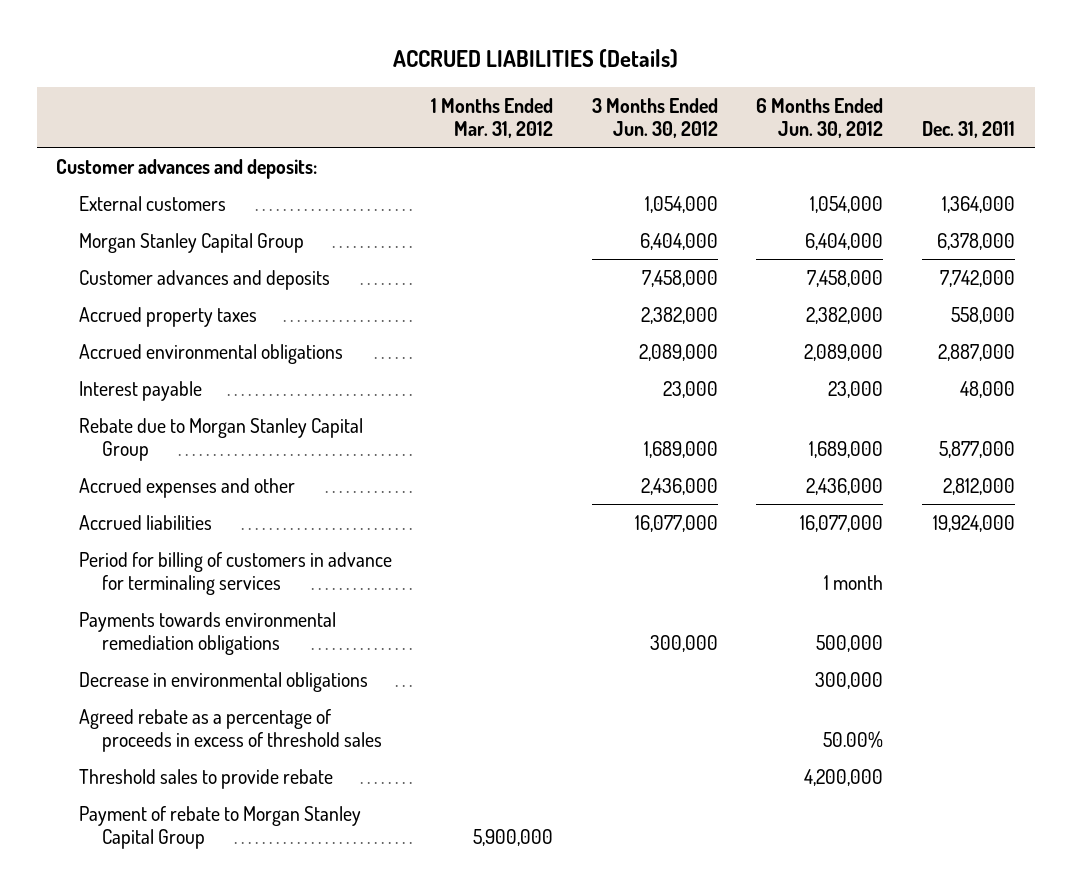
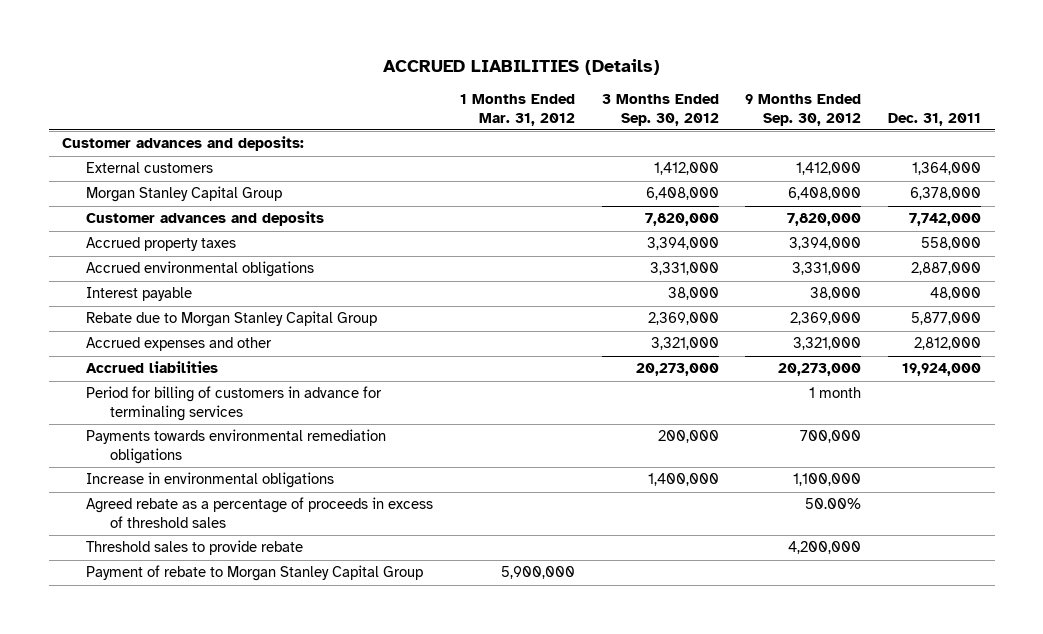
[591,97,718,138] 3 Months Ended Jun. 30, 2012 -> none
[756,97,884,138] 6 Months Ended Jun. 30, 2012 -> none
none -> [601,94,719,126] 3 Months Ended Sep. 30, 2012
none -> [745,94,862,126] 9 Months Ended Sep. 30, 2012
[79,671,369,692] Decrease in environmental obligations -> [85,472,334,489] Increase in environmental obligations

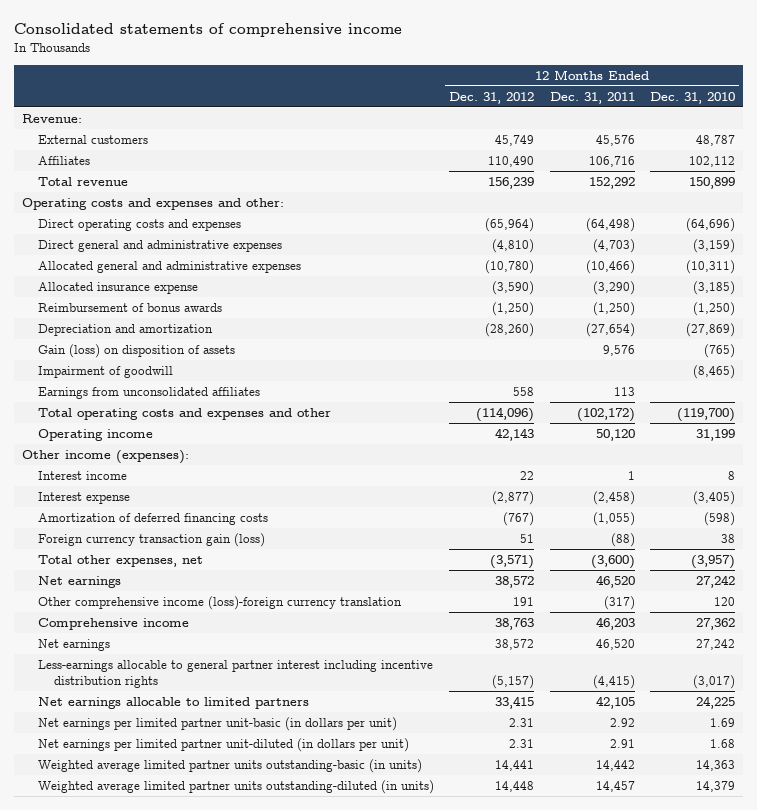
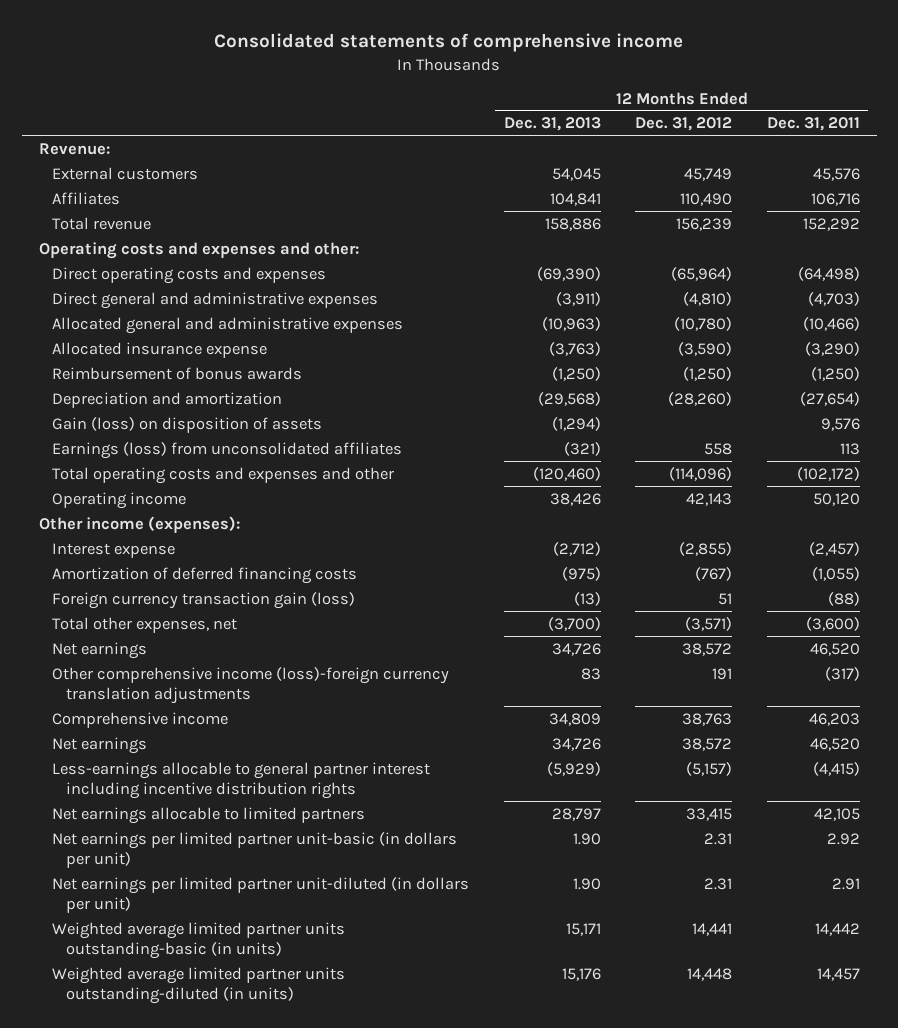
[650,91,736,104] Dec. 31, 2010 -> none
none -> [503,117,601,132] Dec. 31, 2013
[37,366,173,379] Impairment of goodwill -> none
[37,387,260,400] Earnings from unconsolidated affiliates -> [52,441,403,459] Earnings (loss) from unconsolidated affiliates
[37,471,127,481] Interest income -> none
[492,491,535,506] (2,877) -> [679,541,733,556] (2,855)
[592,491,635,506] (2,458) -> [808,541,860,556] (2,457)
[37,596,402,611] Other comprehensive income (loss)-foreign currency translation -> [52,666,450,705] Other comprehensive income (loss)-foreign currency translation adjustments

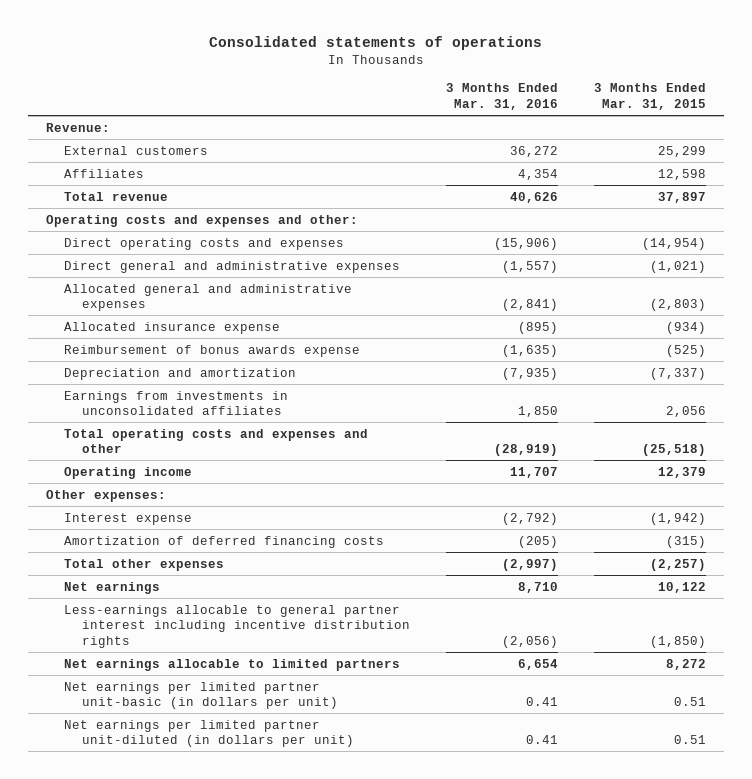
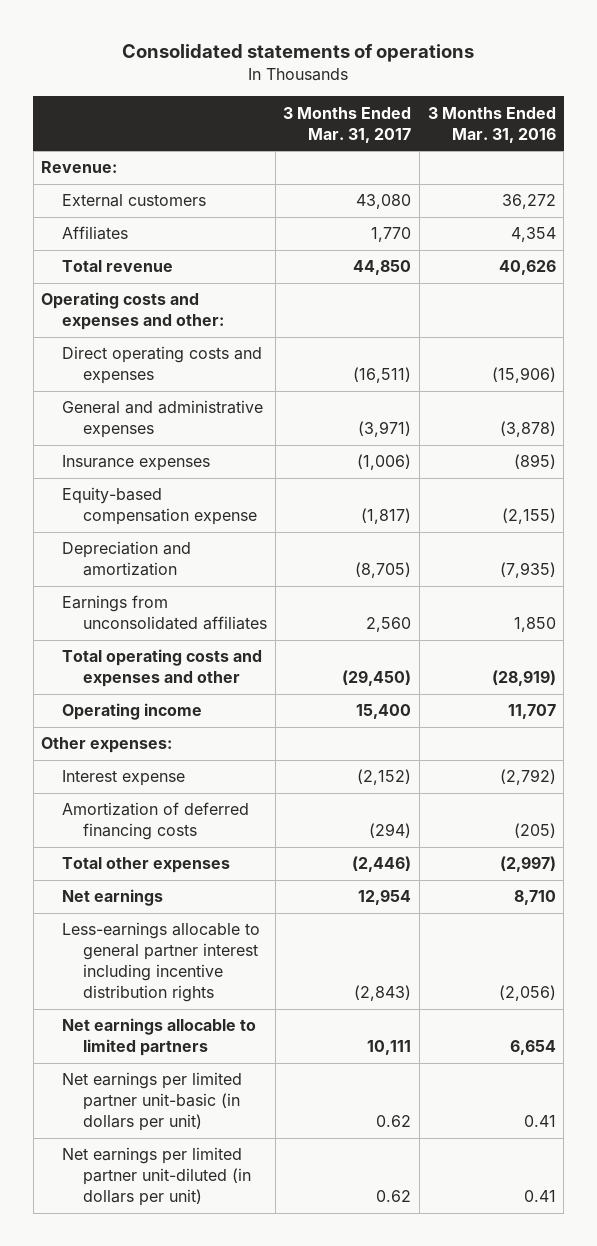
[594,83,707,110] 3 Months Ended Mar. 31, 2015 -> none
none -> [283,106,412,143] 3 Months Ended Mar. 31, 2017
[63,283,352,312] Allocated general and administrative expenses -> none
[63,344,360,357] Reimbursement of bonus awards expense -> none
[63,260,400,273] Direct general and administrative expenses -> [62,400,264,439] General and administrative expenses
[502,260,559,273] (1,557) -> [499,421,556,438] (3,878)
[63,321,280,334] Allocated insurance expense -> [62,455,211,472] Insurance expenses
none -> [62,487,258,526] Equity-based compensation expense
[63,390,288,416] Earnings from investments in unconsolidated affiliates -> [62,595,268,631] Earnings from unconsolidated affiliates

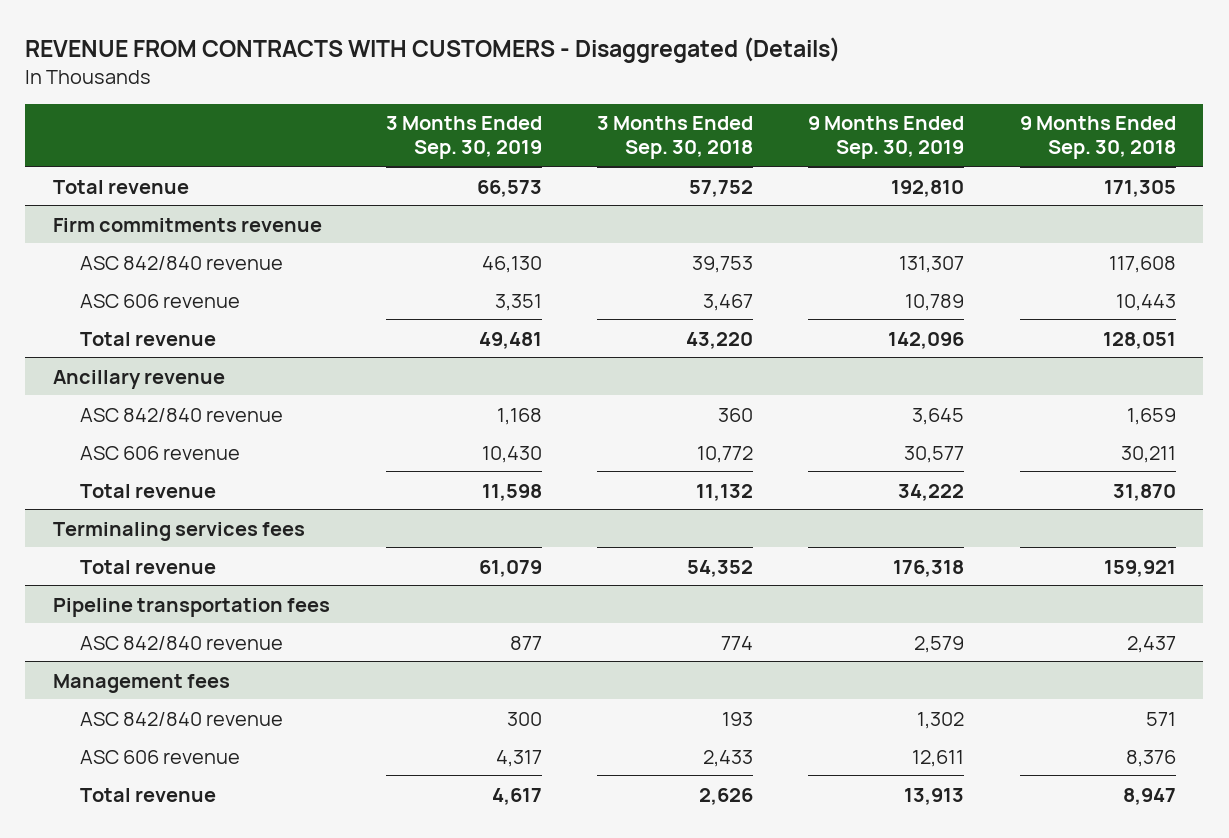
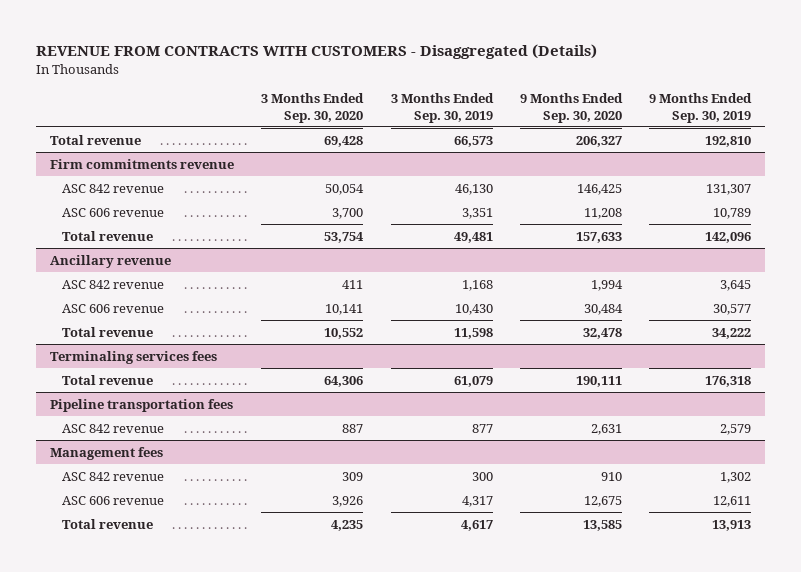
[596,116,753,160] 3 Months Ended Sep. 30, 2018 -> none
[1019,116,1176,160] 9 Months Ended Sep. 30, 2018 -> none
none -> [261,93,365,123] 3 Months Ended Sep. 30, 2020
none -> [519,93,623,123] 9 Months Ended Sep. 30, 2020
[79,255,283,270] ASC 842/840 revenue -> [61,183,164,193] ASC 842 revenue
[79,407,283,422] ASC 842/840 revenue -> [61,279,164,289] ASC 842 revenue
[79,635,283,650] ASC 842/840 revenue -> [61,423,164,433] ASC 842 revenue
[79,711,283,726] ASC 842/840 revenue -> [61,471,164,481] ASC 842 revenue

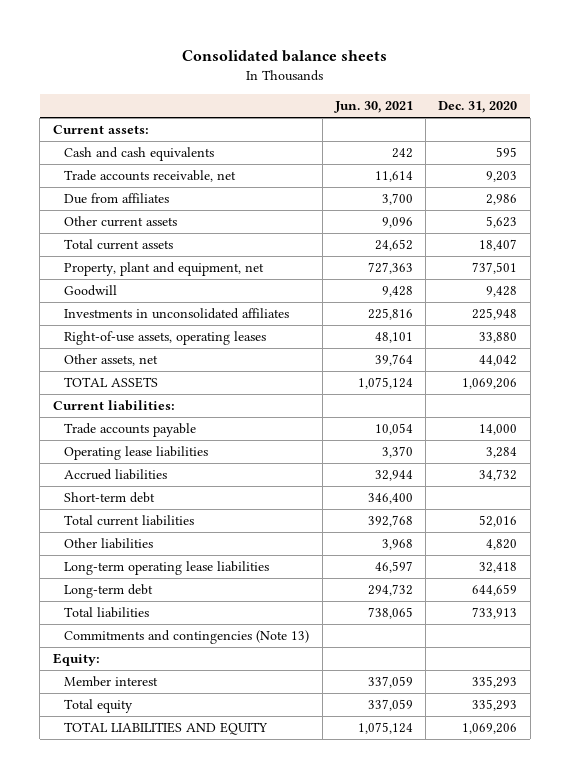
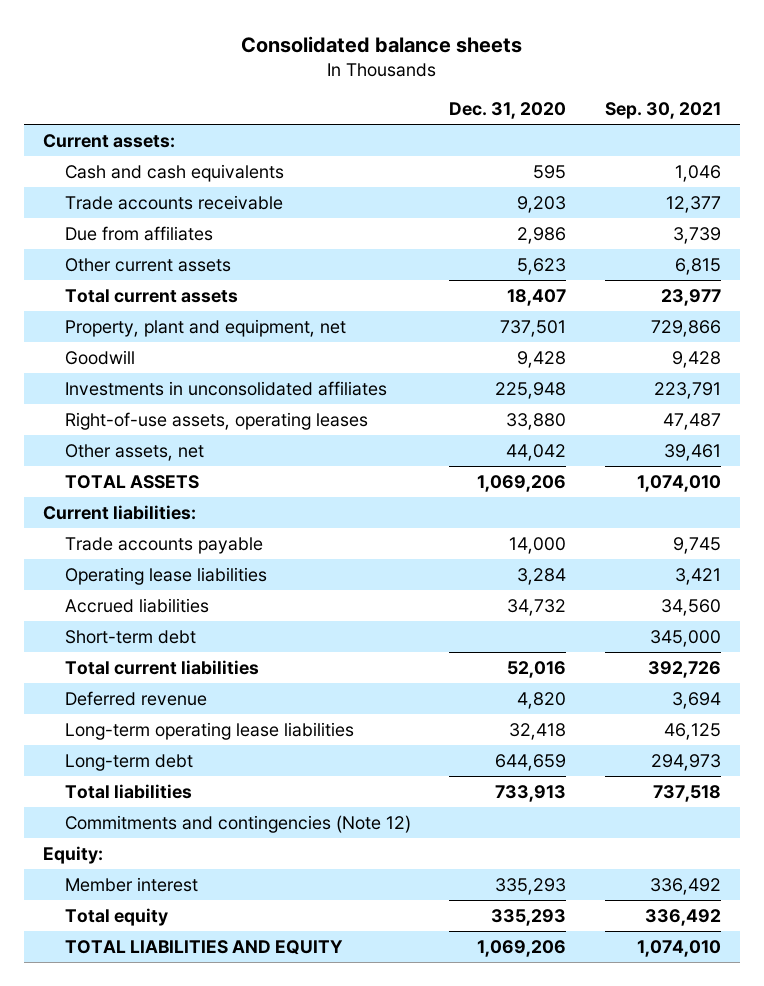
[333,100,413,113] Jun. 30, 2021 -> none
none -> [604,102,721,120] Sep. 30, 2021
[64,170,237,183] Trade accounts receivable, net -> [65,194,284,210] Trade accounts receivable
[64,538,154,550] Other liabilities -> [65,690,208,706] Deferred revenue
[64,630,310,645] Commitments and contingencies (Note 13) -> [65,814,412,833] Commitments and contingencies (Note 12)

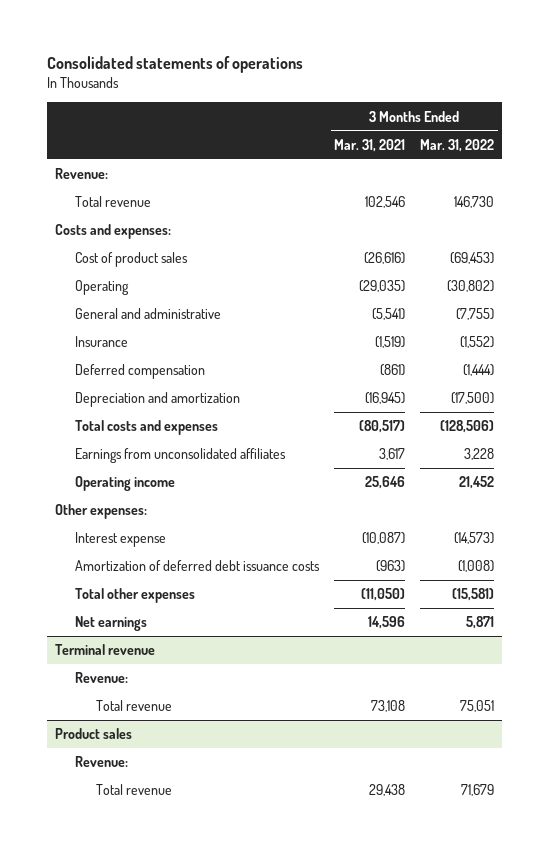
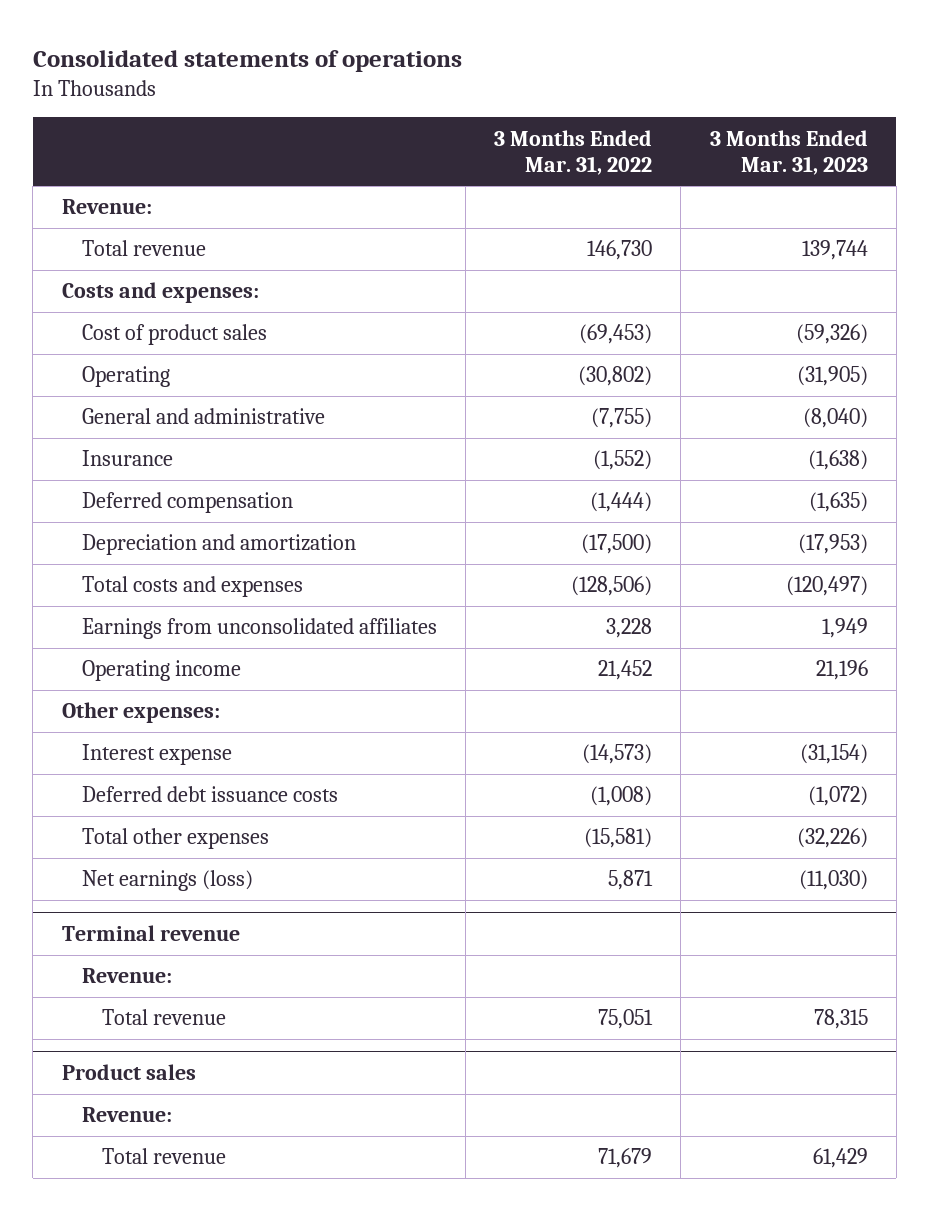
[334,138,406,152] Mar. 31, 2021 -> none
none -> [709,129,868,175] 3 Months Ended Mar. 31, 2023
[75,560,321,572] Amortization of deferred debt issuance costs -> [81,786,338,803] Deferred debt issuance costs
[75,616,148,632] Net earnings -> [81,870,253,892] Net earnings (loss)

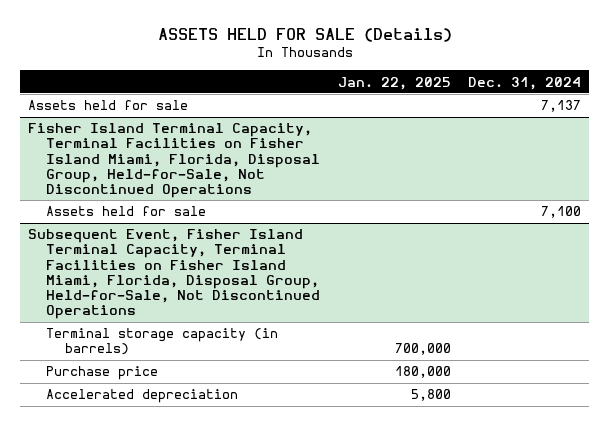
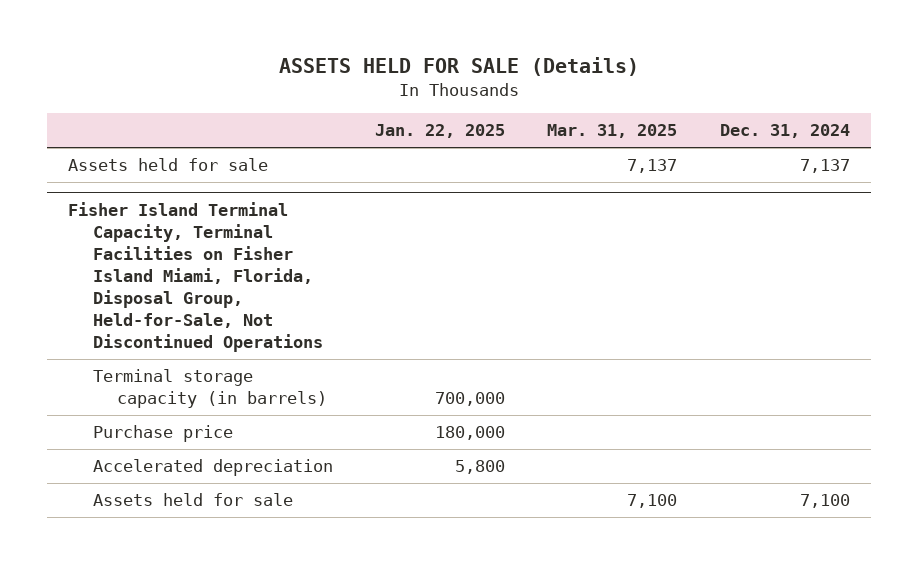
none -> [547,124,678,139] Mar. 31, 2025
[28,229,321,320] Subsequent Event, Fisher Island Terminal Capacity, Terminal Facilities on Fisher Island Miami, Florida, Disposal Group, Held-for-Sale, Not Discontinued Operations -> none
[46,206,207,217] Assets held for sale -> [92,493,293,507] Assets held for sale

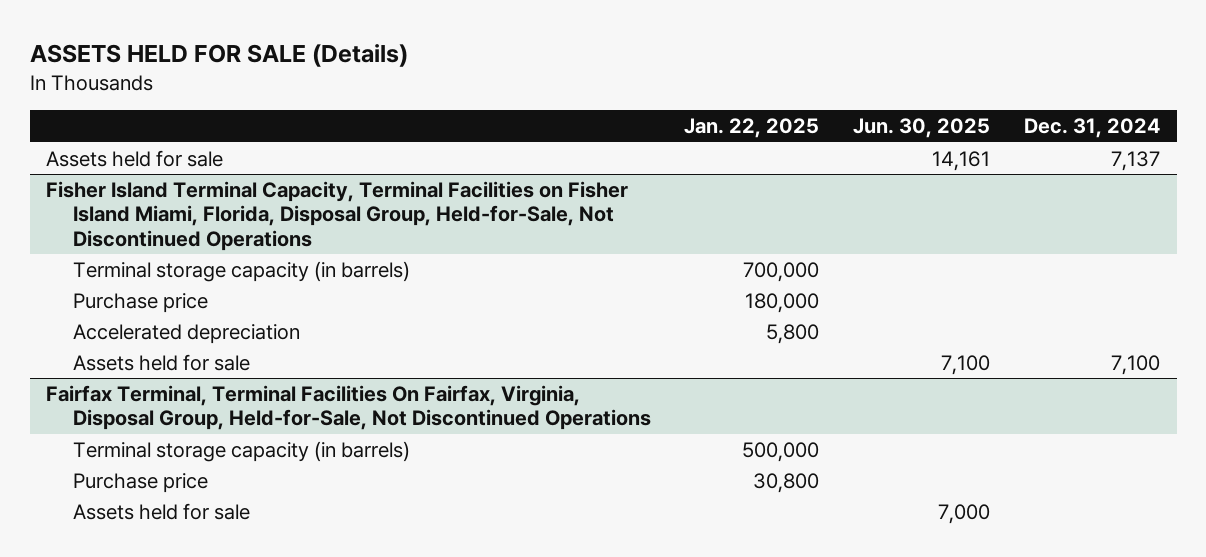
[547,124,678,139] Mar. 31, 2025 -> none
none -> [852,118,990,139] Jun. 30, 2025
none -> [46,384,651,431] Fairfax Terminal, Terminal Facilities On Fairfax, Virginia, Disposal Group, Held-for-Sale, Not Discontinued Operations
none -> [72,440,410,462] Terminal storage capacity (in barrels)
none -> [72,472,208,493] Purchase price
none -> [72,502,250,520] Assets held for sale

